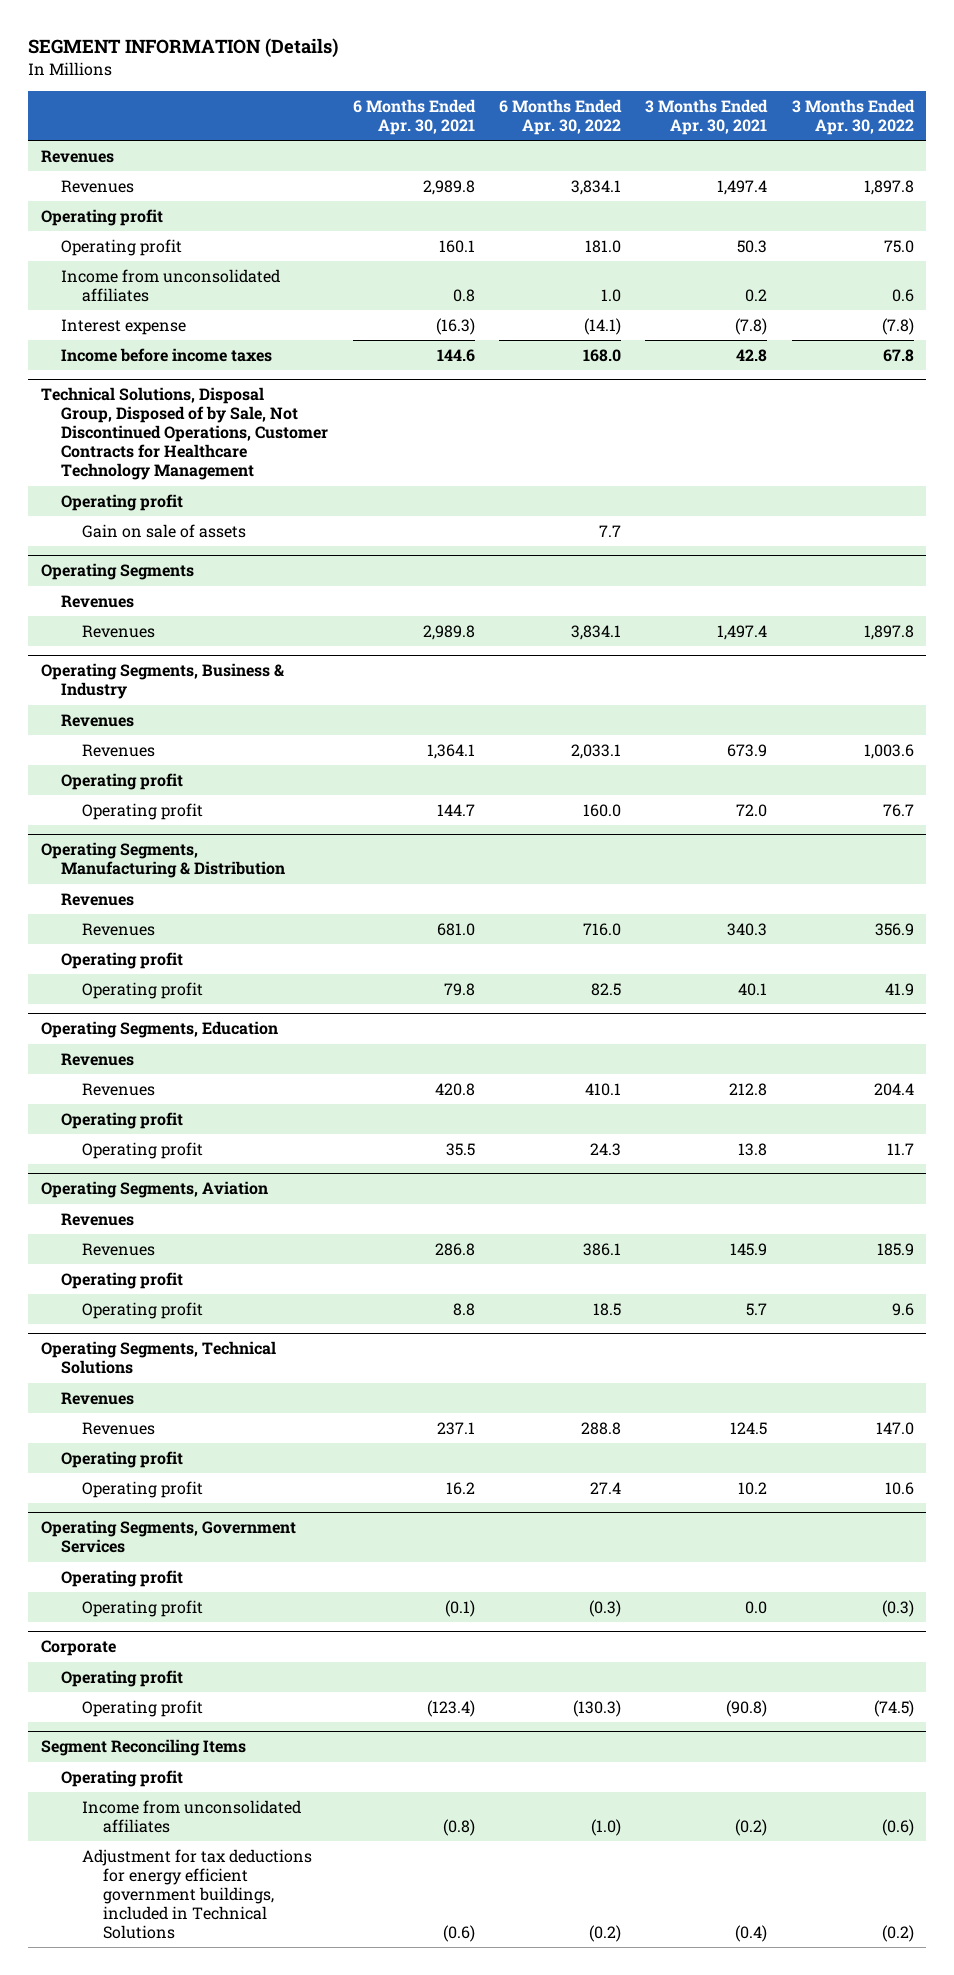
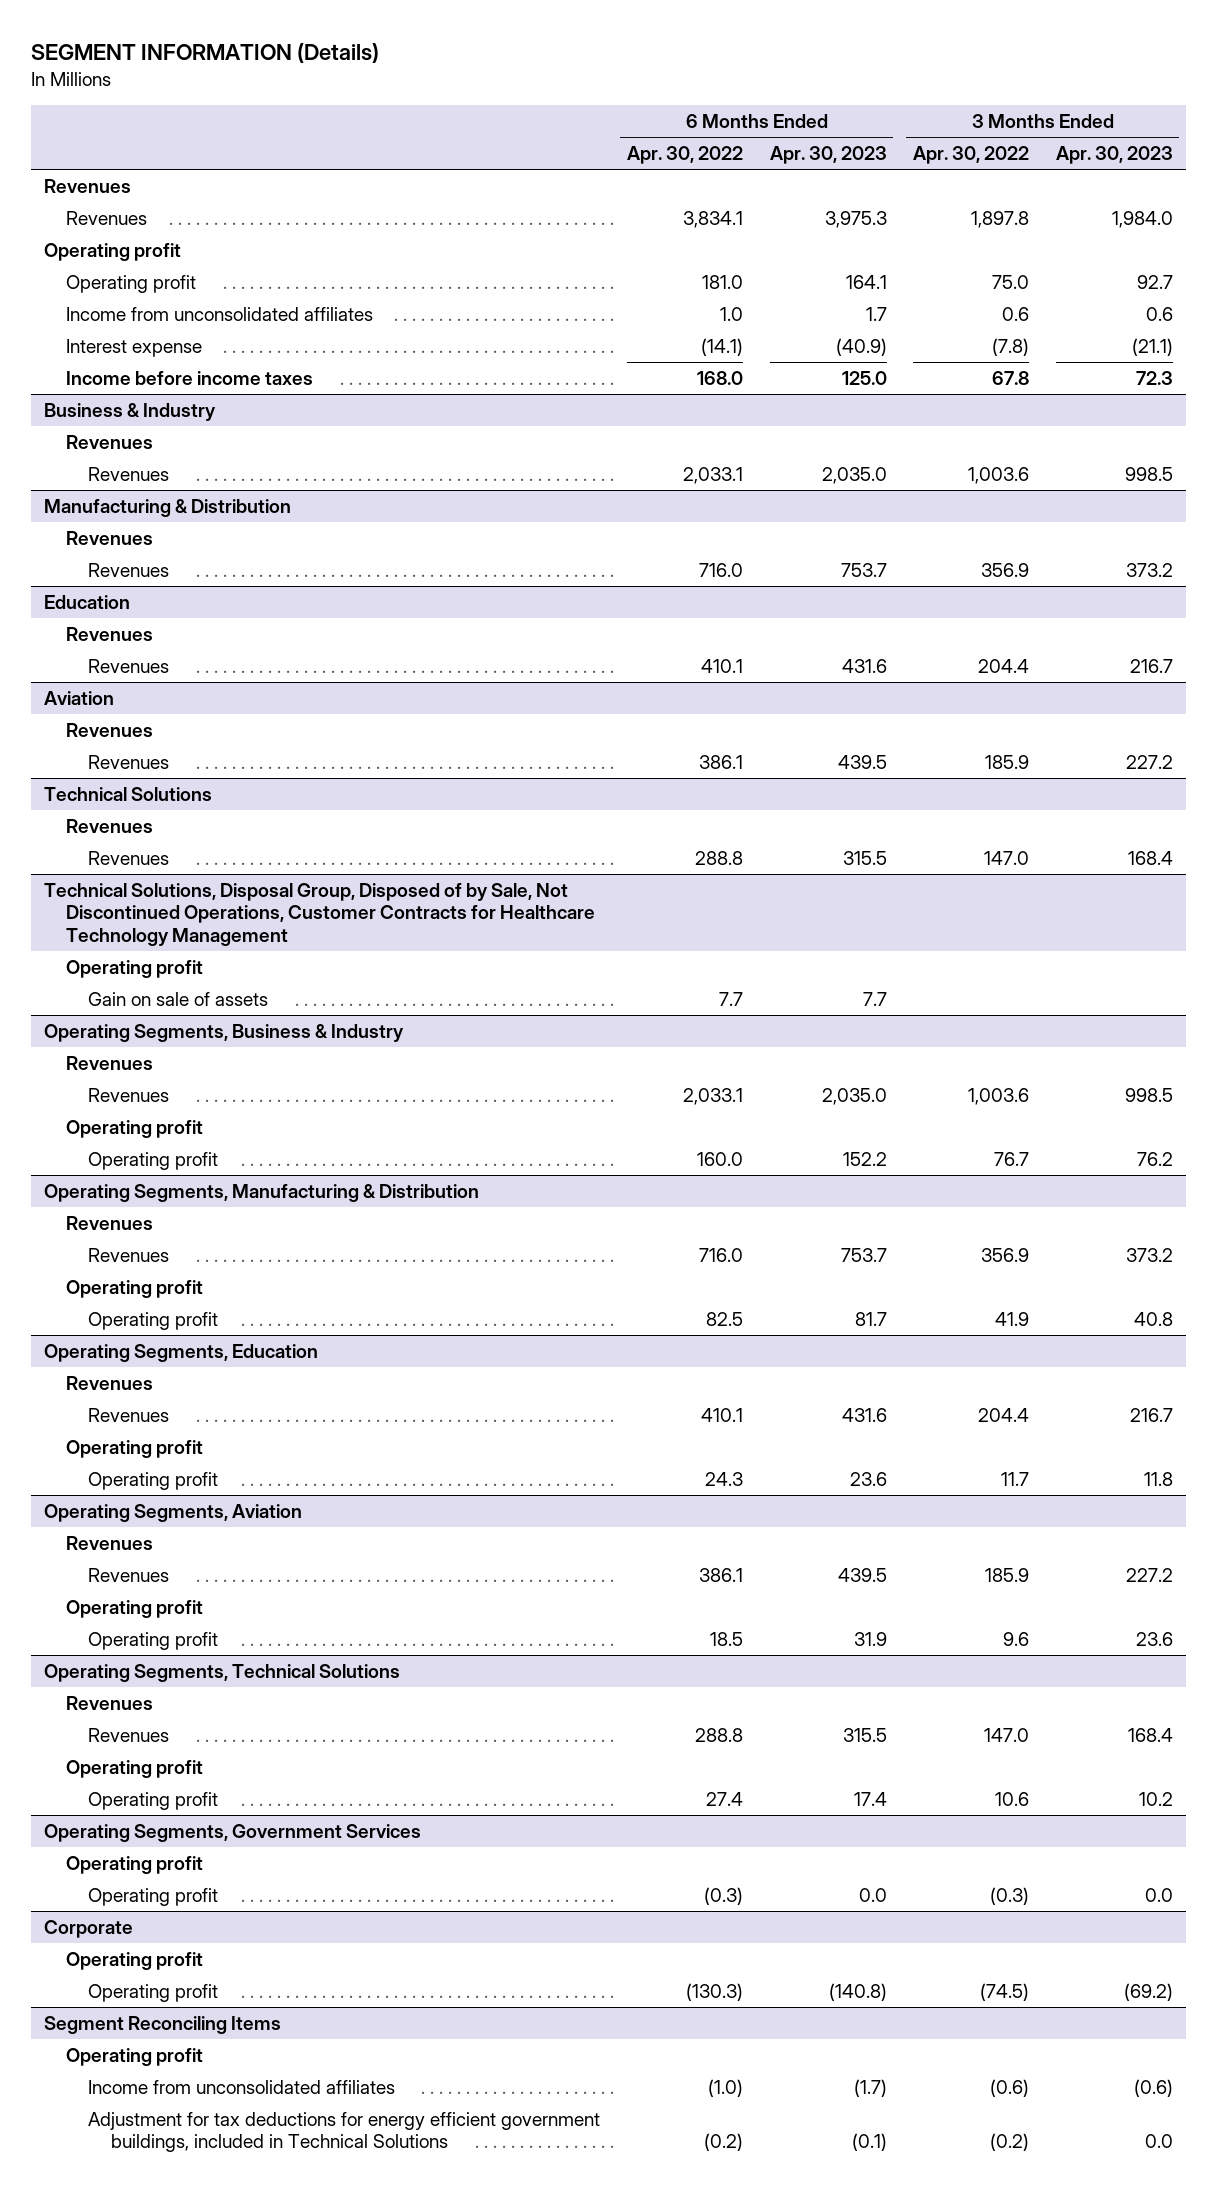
[352,98,476,135] 6 Months Ended Apr. 30, 2021 -> none
[645,98,769,135] 3 Months Ended Apr. 30, 2021 -> none
none -> [769,146,887,165] Apr. 30, 2023
none -> [1055,146,1173,165] Apr. 30, 2023
none -> [44,403,217,422] Business & Industry
none -> [66,435,154,450] Revenues
none -> [88,467,170,482] Revenues
none -> [44,499,292,518] Manufacturing & Distribution
none -> [66,531,154,546] Revenues
none -> [88,563,170,578] Revenues
none -> [44,595,131,610] Education
none -> [66,627,154,642] Revenues
none -> [88,659,170,674] Revenues
none -> [44,691,115,706] Aviation
none -> [66,723,154,738] Revenues
none -> [88,755,170,770] Revenues
none -> [44,787,213,802] Technical Solutions
none -> [66,819,154,834] Revenues
none -> [88,851,170,866] Revenues
[40,563,194,581] Operating Segments -> none
[61,594,135,608] Revenues -> none
[82,624,156,638] Revenues -> none

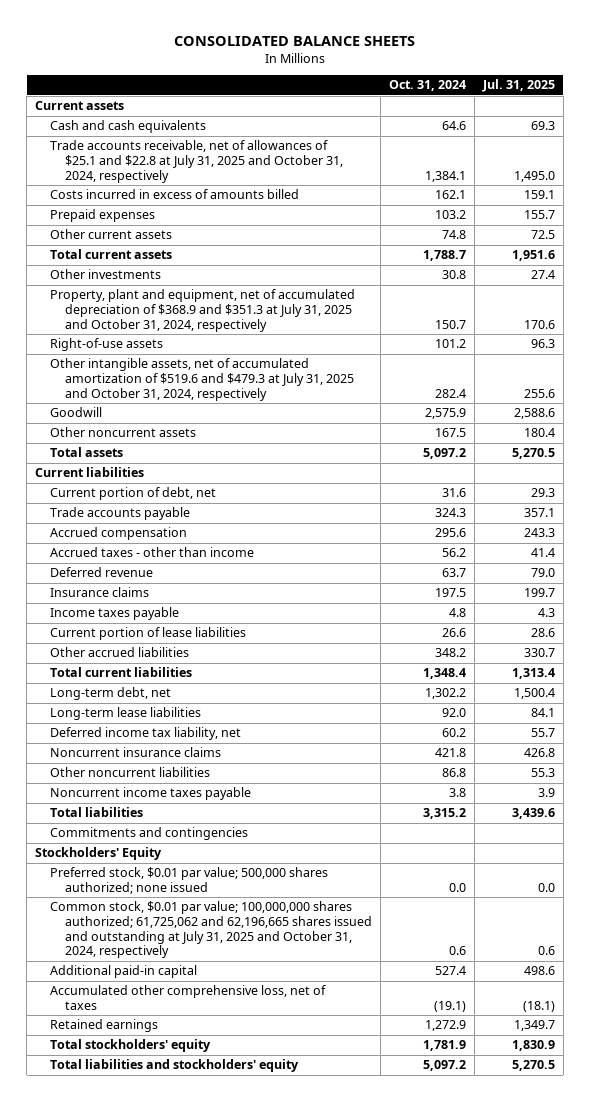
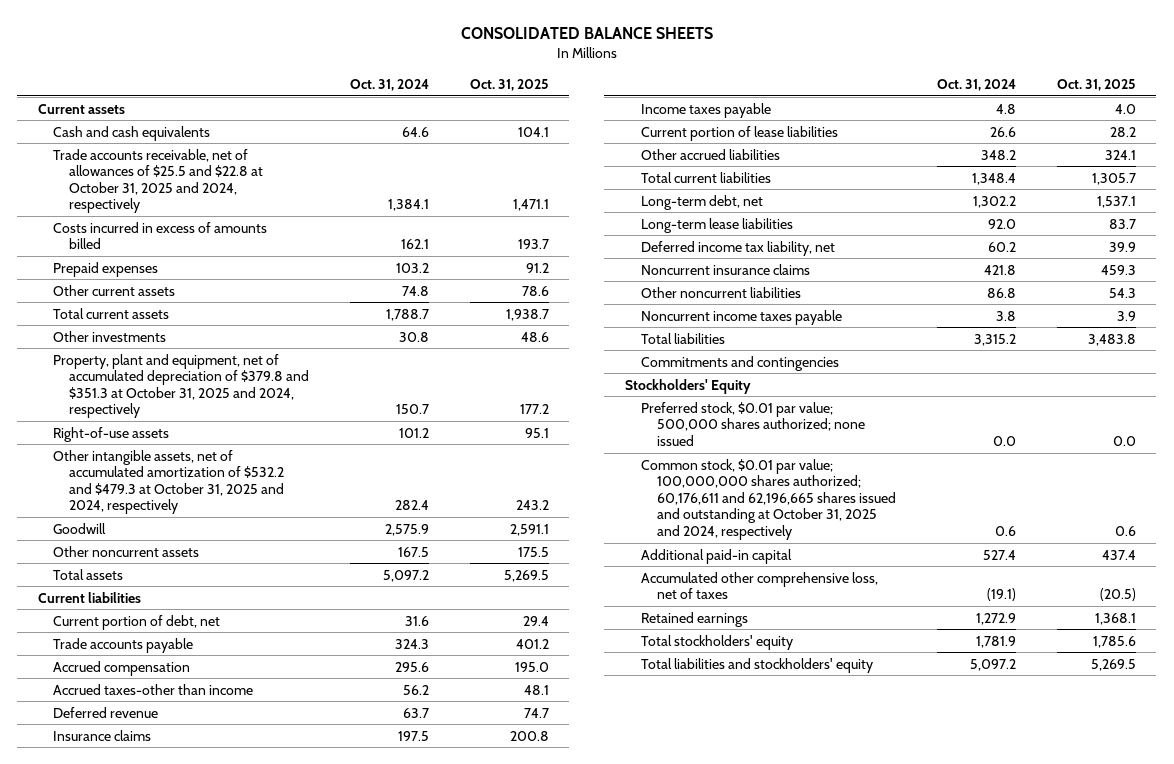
[481,79,555,93] Jul. 31, 2025 -> none
none -> [469,78,549,91] Oct. 31, 2025
[49,140,343,183] Trade accounts receivable, net of allowances of $25.1 and $22.8 at July 31, 2025 and October 31, 2024, respectively -> [53,148,264,214] Trade accounts receivable, net of allowances of $25.5 and $22.8 at October 31, 2025 and 2024, respectively
[49,289,355,332] Property, plant and equipment, net of accumulated depreciation of $368.9 and $351.3 at July 31, 2025 and October 31, 2024, respectively -> [53,353,310,419] Property, plant and equipment, net of accumulated depreciation of $379.8 and $351.3 at October 31, 2025 and 2024, respectively
[49,358,354,401] Other intangible assets, net of accumulated amortization of $519.6 and $479.3 at July 31, 2025 and October 31, 2024, respectively -> [53,449,285,515] Other intangible assets, net of accumulated amortization of $532.2 and $479.3 at October 31, 2025 and 2024, respectively
[49,547,254,558] Accrued taxes - other than income -> [53,683,254,695] Accrued taxes-other than income
[49,901,372,959] Common stock, $0.01 par value; 100,000,000 shares authorized; 61,725,062 and 62,196,665 shares issued and outstanding at July 31, 2025 and October 31, 2024, respectively -> [640,458,896,540] Common stock, $0.01 par value; 100,000,000 shares authorized; 60,176,611 and 62,196,665 shares issued and outstanding at October 31, 2025 and 2024, respectively

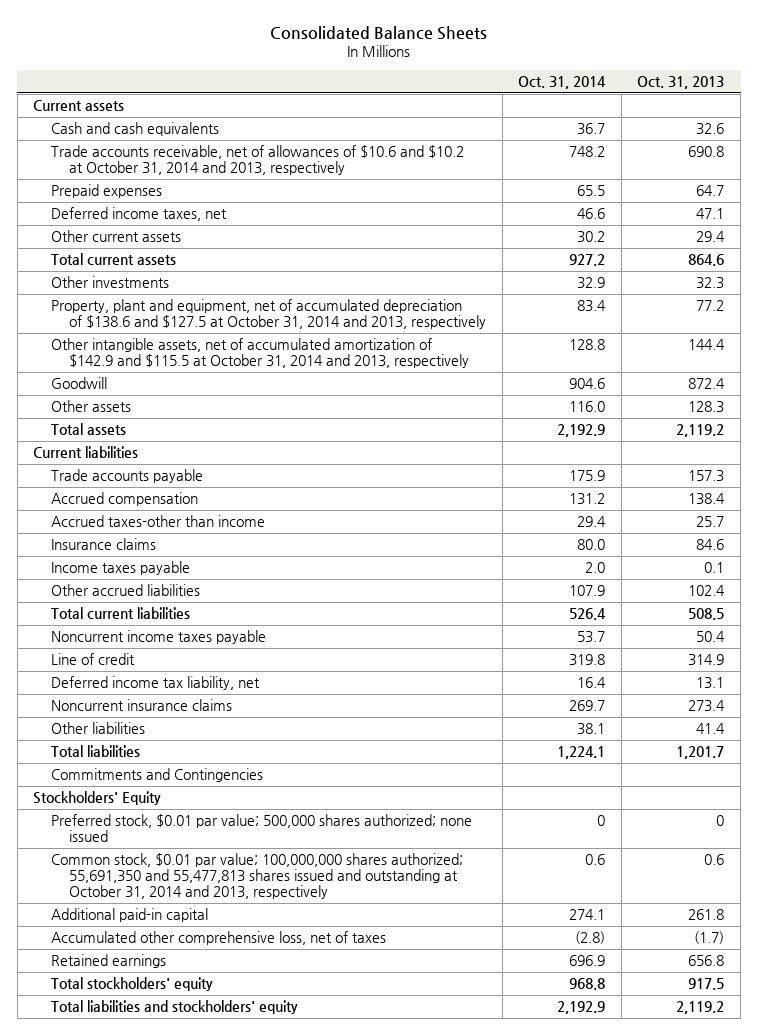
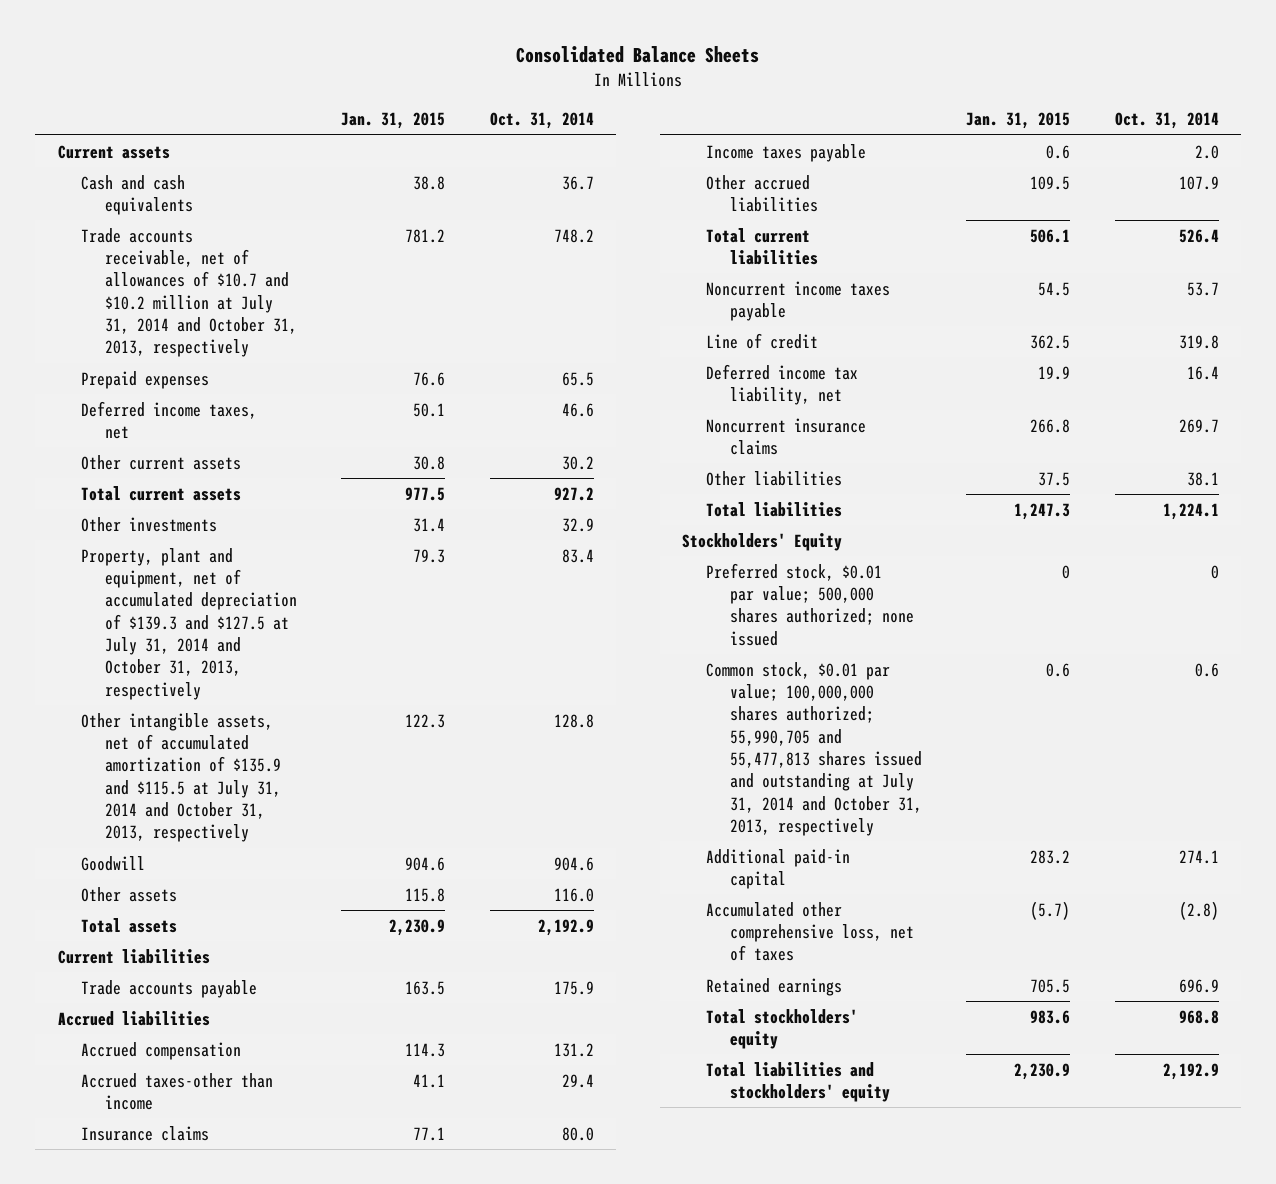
[637,76,725,90] Oct. 31, 2013 -> none
none -> [341,112,446,130] Jan. 31, 2015
[51,145,465,176] Trade accounts receivable, net of allowances of $10.6 and $10.2 at October 31, 2014 and 2013, respectively -> [81,227,297,358] Trade accounts receivable, net of allowances of $10.7 and $10.2 million at July 31, 2014 and October 31, 2013, respectively
[51,299,487,330] Property, plant and equipment, net of accumulated depreciation of $138.6 and $127.5 at October 31, 2014 and 2013, respectively -> [81,547,297,700] Property, plant and equipment, net of accumulated depreciation of $139.3 and $127.5 at July 31, 2014 and October 31, 2013, respectively
[51,338,470,369] Other intangible assets, net of accumulated amortization of $142.9 and $115.5 at October 31, 2014 and 2013, respectively -> [81,712,281,843] Other intangible assets, net of accumulated amortization of $135.9 and $115.5 at July 31, 2014 and October 31, 2013, respectively
none -> [57,1010,210,1026] Accrued liabilities
[51,768,264,783] Commitments and Contingencies -> none
[51,853,464,900] Common stock, $0.01 par value; 100,000,000 shares authorized; 55,691,350 and 55,477,813 shares issued and outstanding at October 31, 2014 and 2013, respectively -> [705,661,922,836] Common stock, $0.01 par value; 100,000,000 shares authorized; 55,990,705 and 55,477,813 shares issued and outstanding at July 31, 2014 and October 31, 2013, respectively

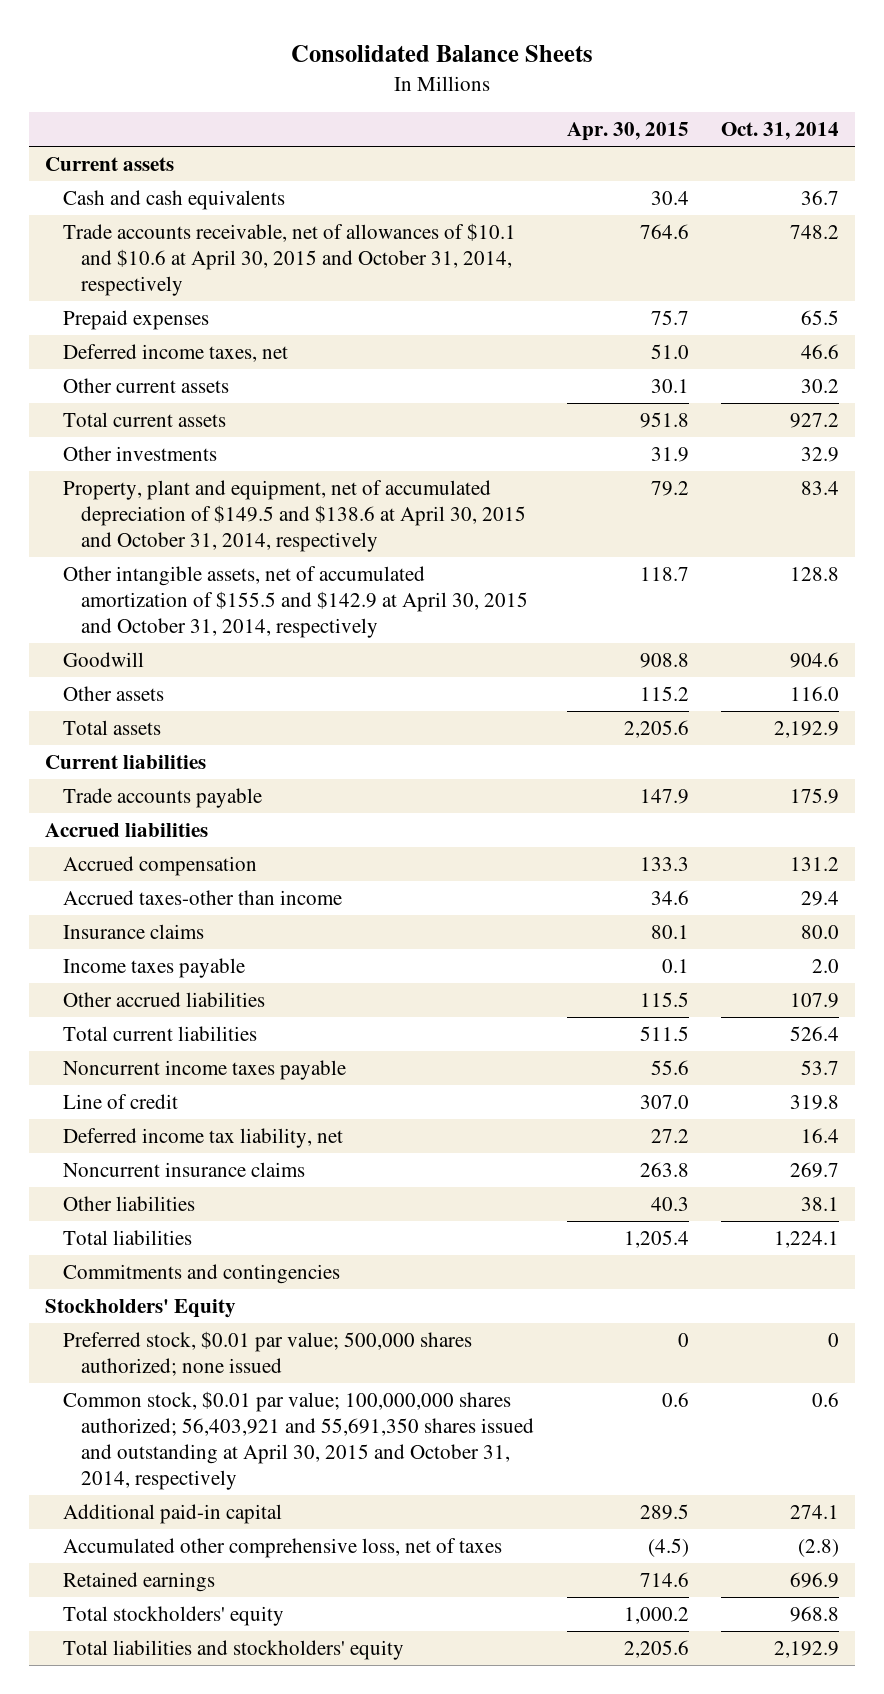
[341,112,446,130] Jan. 31, 2015 -> none
none -> [566,122,689,142] Apr. 30, 2015
[81,227,297,358] Trade accounts receivable, net of allowances of $10.7 and $10.2 million at July 31, 2014 and October 31, 2013, respectively -> [63,222,517,297] Trade accounts receivable, net of allowances of $10.1 and $10.6 at April 30, 2015 and October 31, 2014, respectively
[81,547,297,700] Property, plant and equipment, net of accumulated depreciation of $139.3 and $127.5 at July 31, 2014 and October 31, 2013, respectively -> [63,479,527,553] Property, plant and equipment, net of accumulated depreciation of $149.5 and $138.6 at April 30, 2015 and October 31, 2014, respectively
[81,712,281,843] Other intangible assets, net of accumulated amortization of $135.9 and $115.5 at July 31, 2014 and October 31, 2013, respectively -> [63,565,529,639] Other intangible assets, net of accumulated amortization of $155.5 and $142.9 at April 30, 2015 and October 31, 2014, respectively
none -> [63,1263,341,1284] Commitments and contingencies
[705,661,922,836] Common stock, $0.01 par value; 100,000,000 shares authorized; 55,990,705 and 55,477,813 shares issued and outstanding at July 31, 2014 and October 31, 2013, respectively -> [63,1390,535,1491] Common stock, $0.01 par value; 100,000,000 shares authorized; 56,403,921 and 55,691,350 shares issued and outstanding at April 30, 2015 and October 31, 2014, respectively

